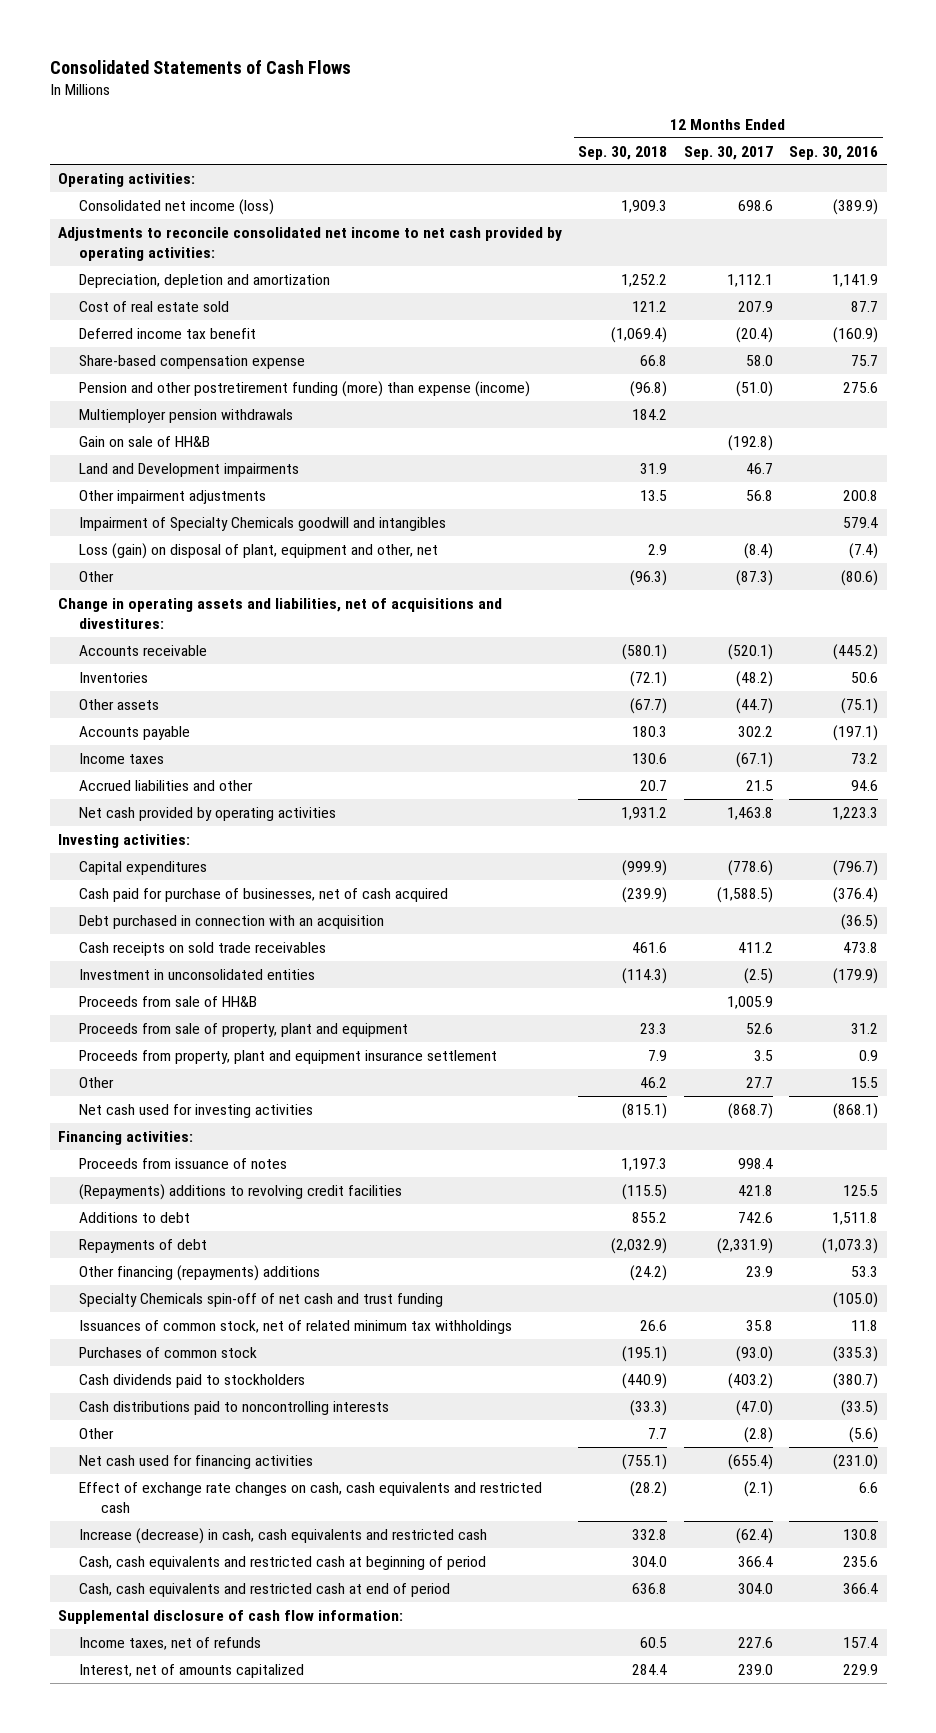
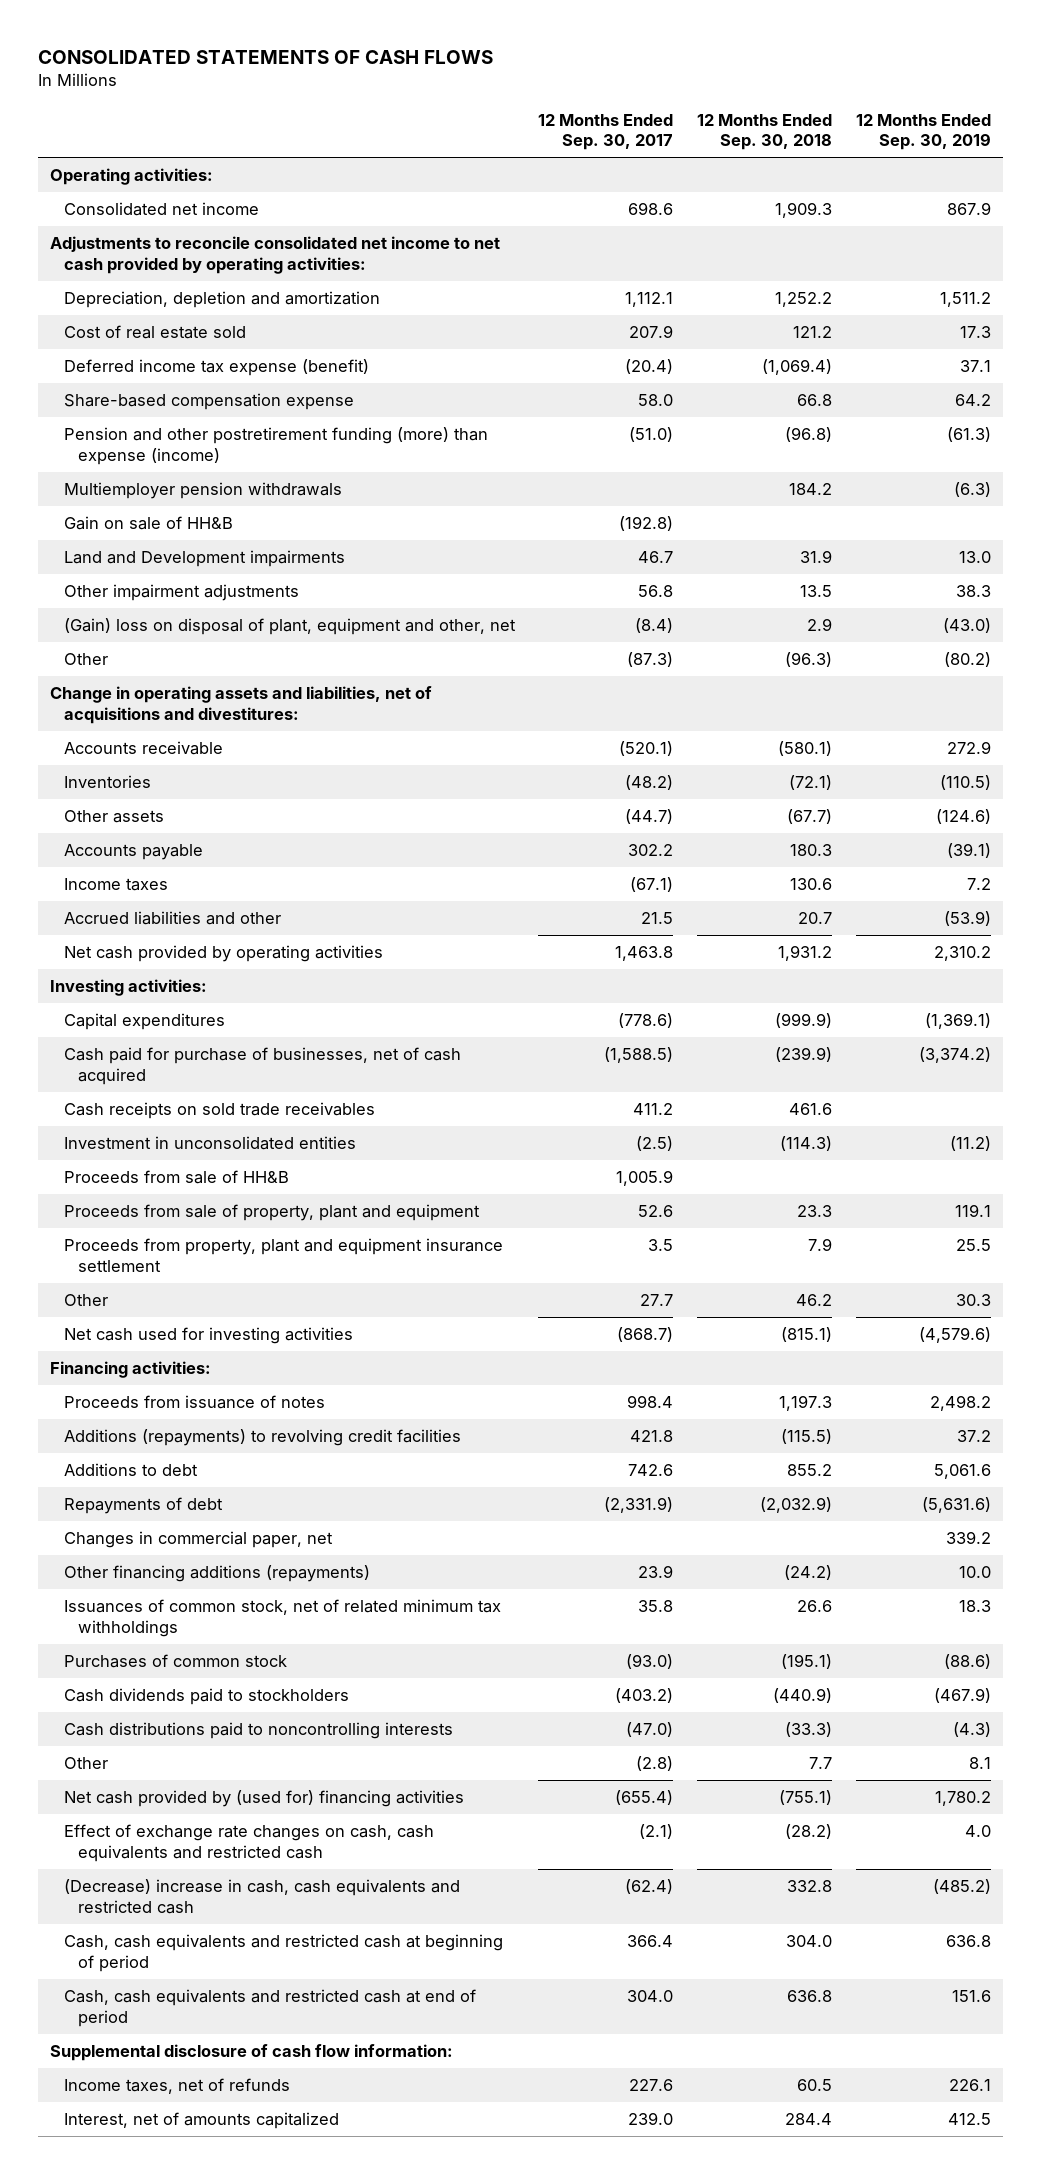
[49,60,351,75] Consolidated Statements of Cash Flows -> [37,49,493,64] CONSOLIDATED STATEMENTS OF CASH FLOWS
[789,145,879,160] Sep. 30, 2016 -> none
none -> [856,113,992,151] 12 Months Ended Sep. 30, 2019
[79,198,275,215] Consolidated net income (loss) -> [63,202,259,217] Consolidated net income
[79,327,257,339] Deferred income tax benefit -> [63,359,369,377] Deferred income tax expense (benefit)
[79,516,447,531] Impairment of Specialty Chemicals goodwill and intangibles -> none
[79,542,439,559] Loss (gain) on disposal of plant, equipment and other, net -> [63,618,516,636] (Gain) loss on disposal of plant, equipment and other, net
[79,914,385,929] Debt purchased in connection with an acquisition -> none
[79,1183,403,1200] (Repayments) additions to revolving credit facilities -> [63,1429,461,1447] Additions (repayments) to revolving credit facilities
[79,1292,444,1307] Specialty Chemicals spin-off of net cash and trust funding -> none
none -> [63,1531,333,1549] Changes in commercial paper, net
[79,1264,321,1281] Other financing (repayments) additions -> [63,1565,370,1583] Other financing additions (repayments)
[79,1454,314,1469] Net cash used for financing activities -> [63,1790,464,1808] Net cash provided by (used for) financing activities
[79,1527,488,1544] Increase (decrease) in cash, cash equivalents and restricted cash -> [63,1879,460,1914] (Decrease) increase in cash, cash equivalents and restricted cash

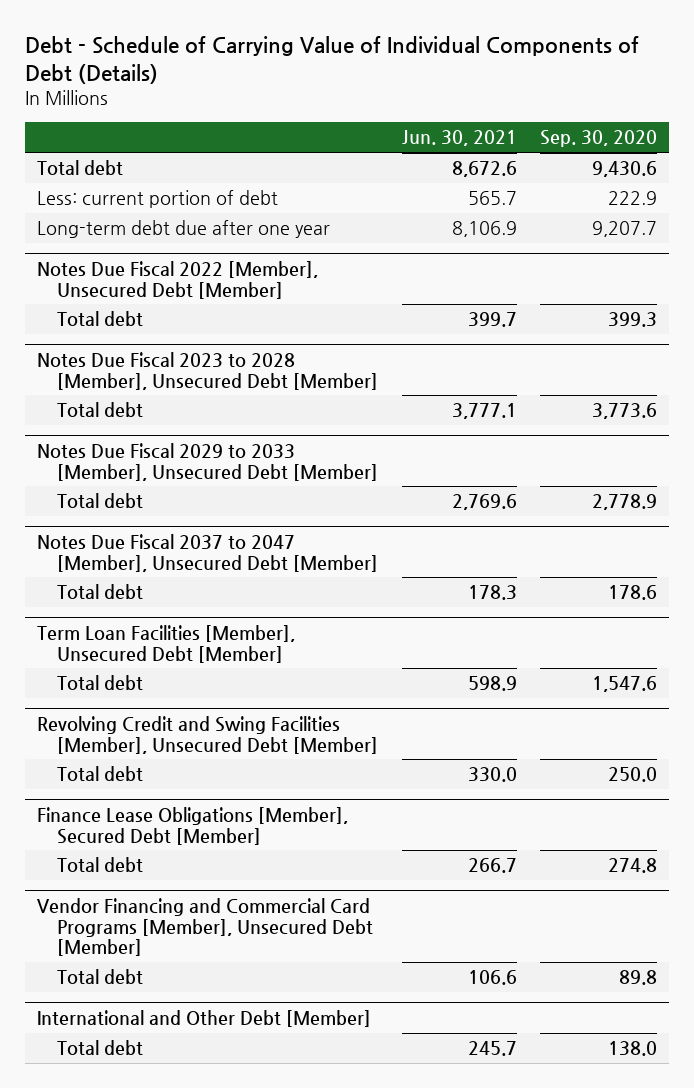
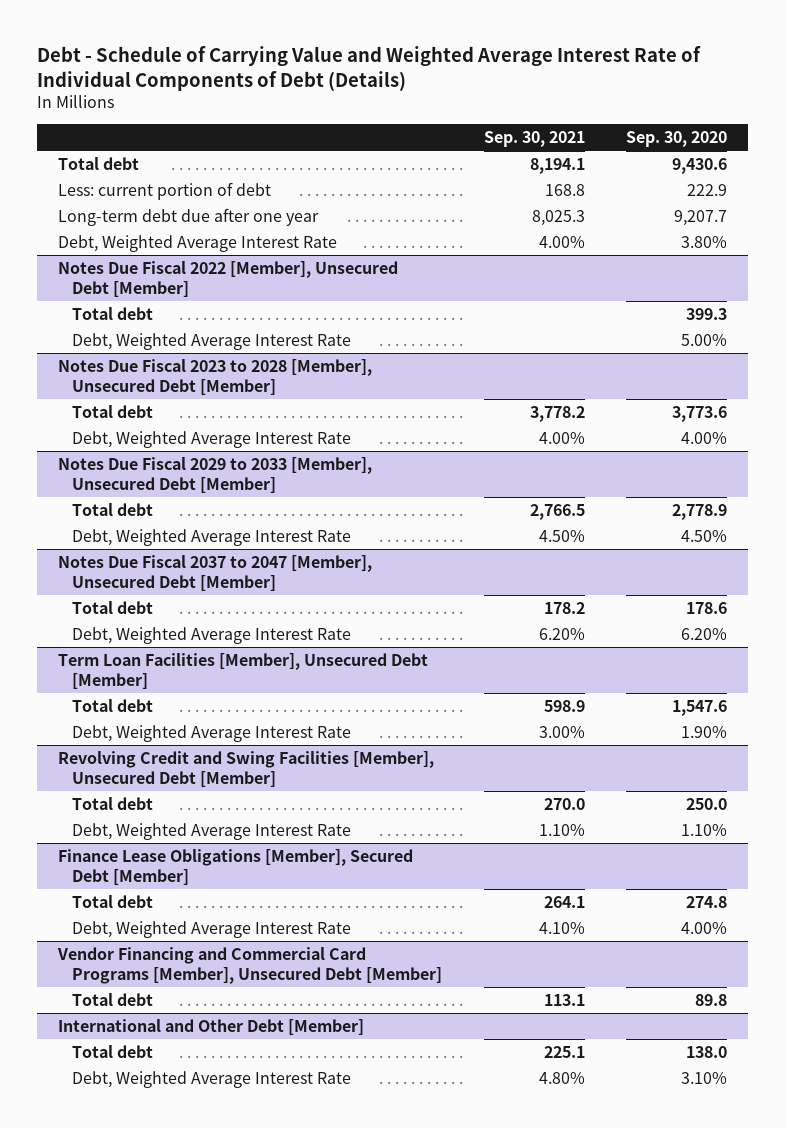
[24,36,639,85] Debt - Schedule of Carrying Value of Individual Components of Debt (Details) -> [37,45,702,91] Debt - Schedule of Carrying Value and Weighted Average Interest Rate of Individual Components of Debt (Details)
[401,130,517,147] Jun. 30, 2021 -> none
none -> [483,131,585,148] Sep. 30, 2021
none -> [58,234,338,252] Debt, Weighted Average Interest Rate
none -> [71,332,351,350] Debt, Weighted Average Interest Rate
none -> [71,430,351,448] Debt, Weighted Average Interest Rate
none -> [71,528,351,546] Debt, Weighted Average Interest Rate
none -> [71,626,351,644] Debt, Weighted Average Interest Rate
none -> [71,724,351,742] Debt, Weighted Average Interest Rate
none -> [71,822,351,840] Debt, Weighted Average Interest Rate
none -> [71,920,351,938] Debt, Weighted Average Interest Rate
none -> [71,1070,351,1088] Debt, Weighted Average Interest Rate

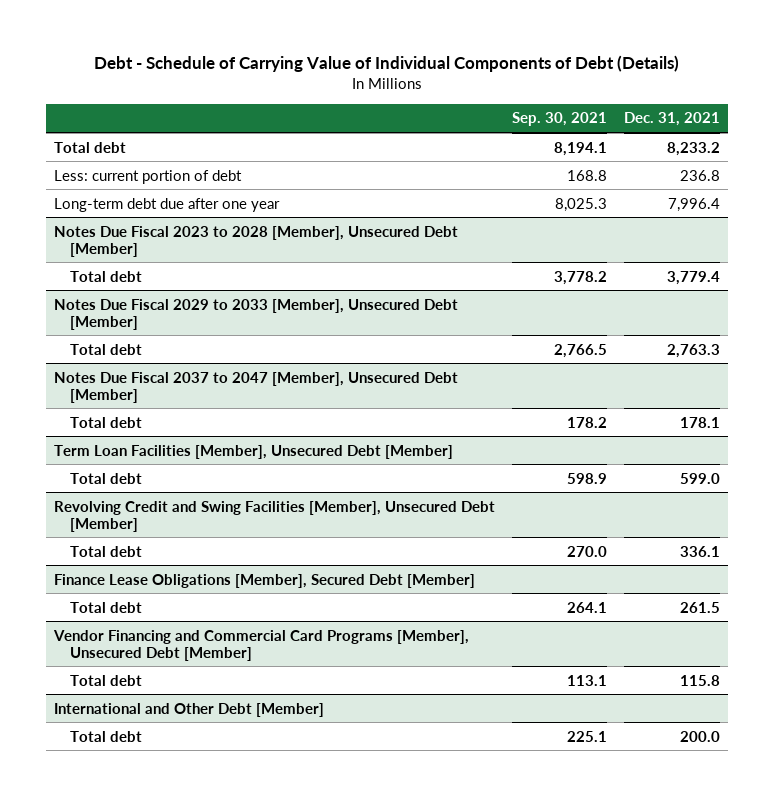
[37,45,702,91] Debt - Schedule of Carrying Value and Weighted Average Interest Rate of Individual Components of Debt (Details) -> [94,54,680,72] Debt - Schedule of Carrying Value of Individual Components of Debt (Details)
[626,131,728,148] Sep. 30, 2020 -> none
none -> [624,112,721,127] Dec. 31, 2021
[58,234,338,252] Debt, Weighted Average Interest Rate -> none
[58,260,399,298] Notes Due Fiscal 2022 [Member], Unsecured Debt [Member] -> none
[71,306,153,320] Total debt -> none
[71,332,351,350] Debt, Weighted Average Interest Rate -> none
[71,430,351,448] Debt, Weighted Average Interest Rate -> none
[71,528,351,546] Debt, Weighted Average Interest Rate -> none
[71,626,351,644] Debt, Weighted Average Interest Rate -> none
[71,724,351,742] Debt, Weighted Average Interest Rate -> none
[71,822,351,840] Debt, Weighted Average Interest Rate -> none
[71,920,351,938] Debt, Weighted Average Interest Rate -> none
[71,1070,351,1088] Debt, Weighted Average Interest Rate -> none

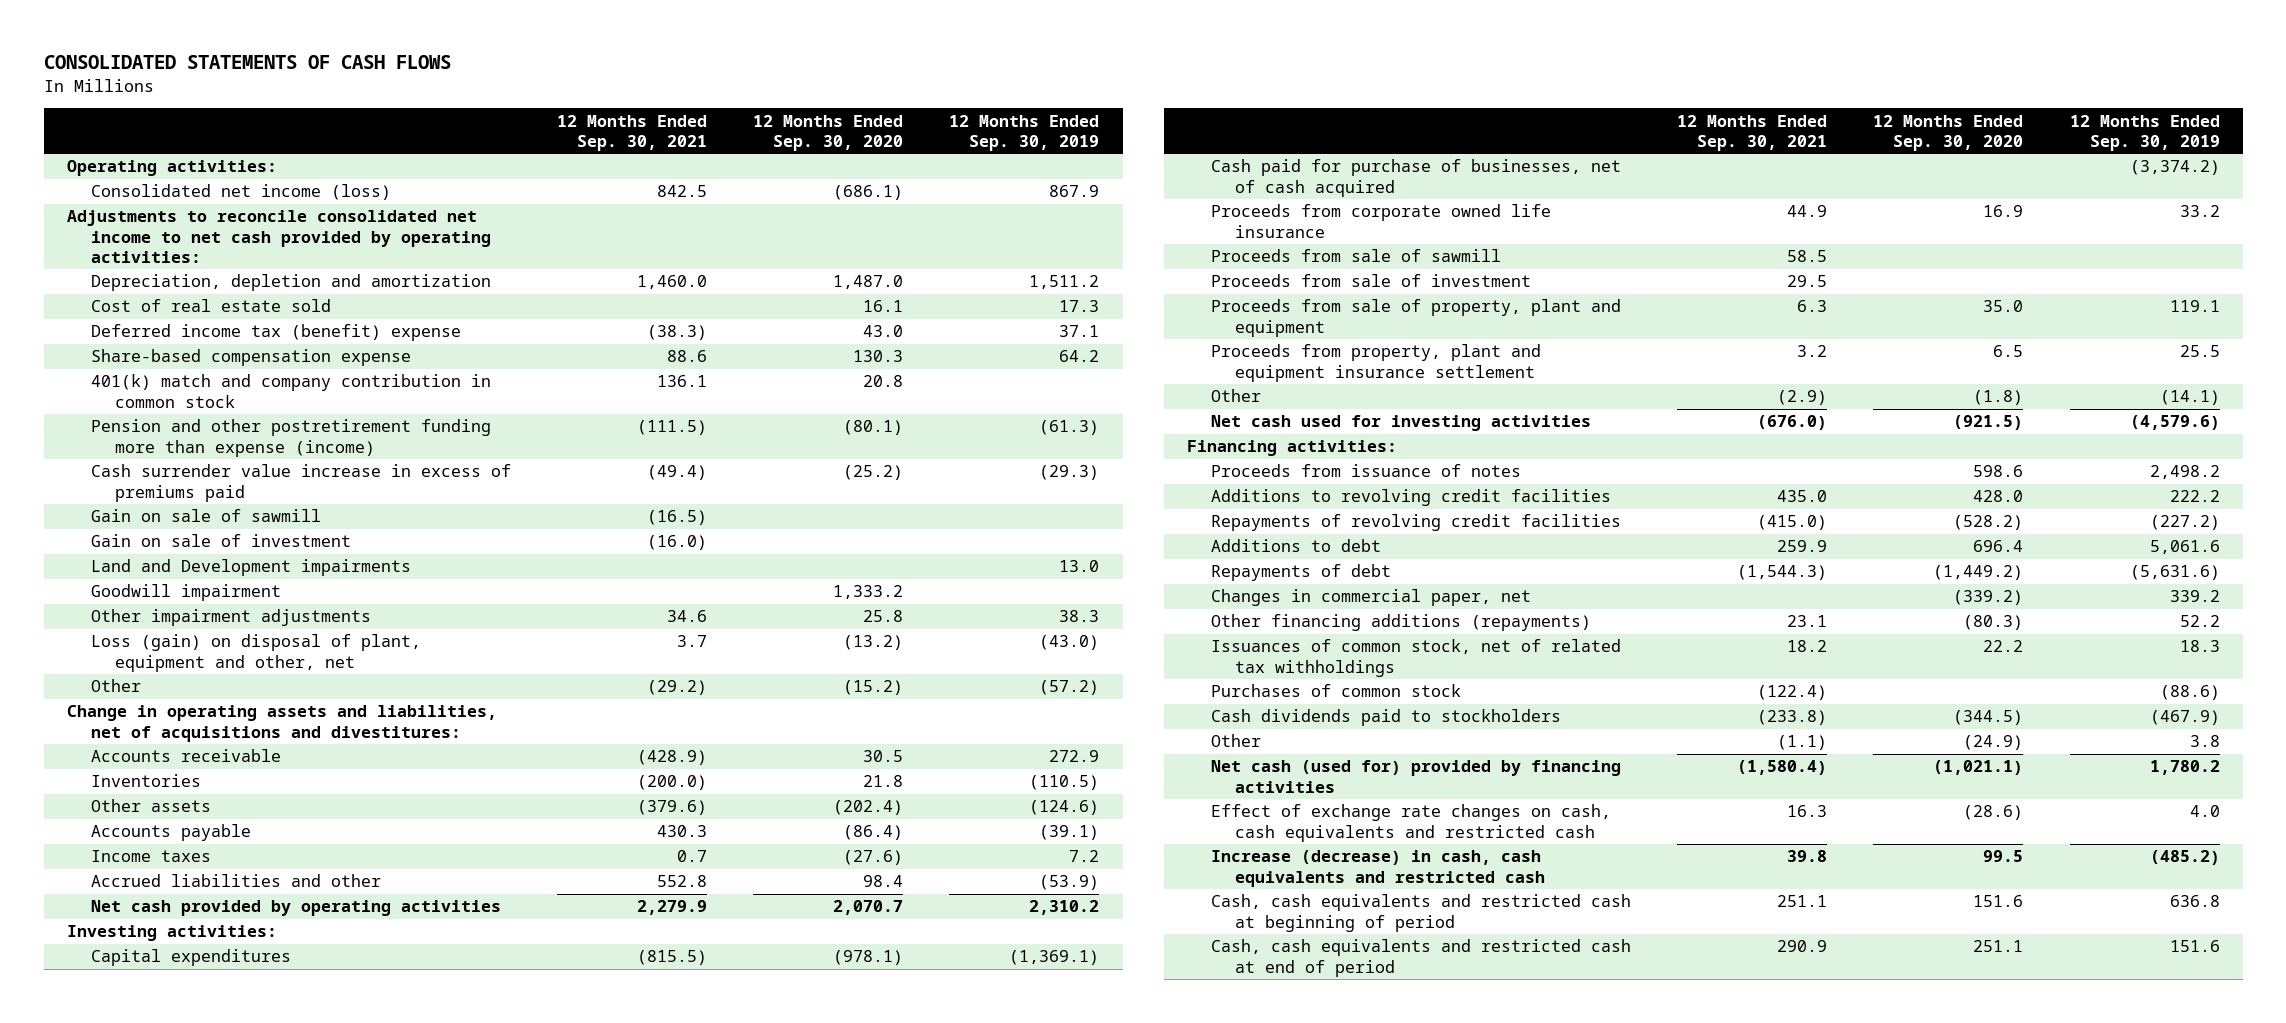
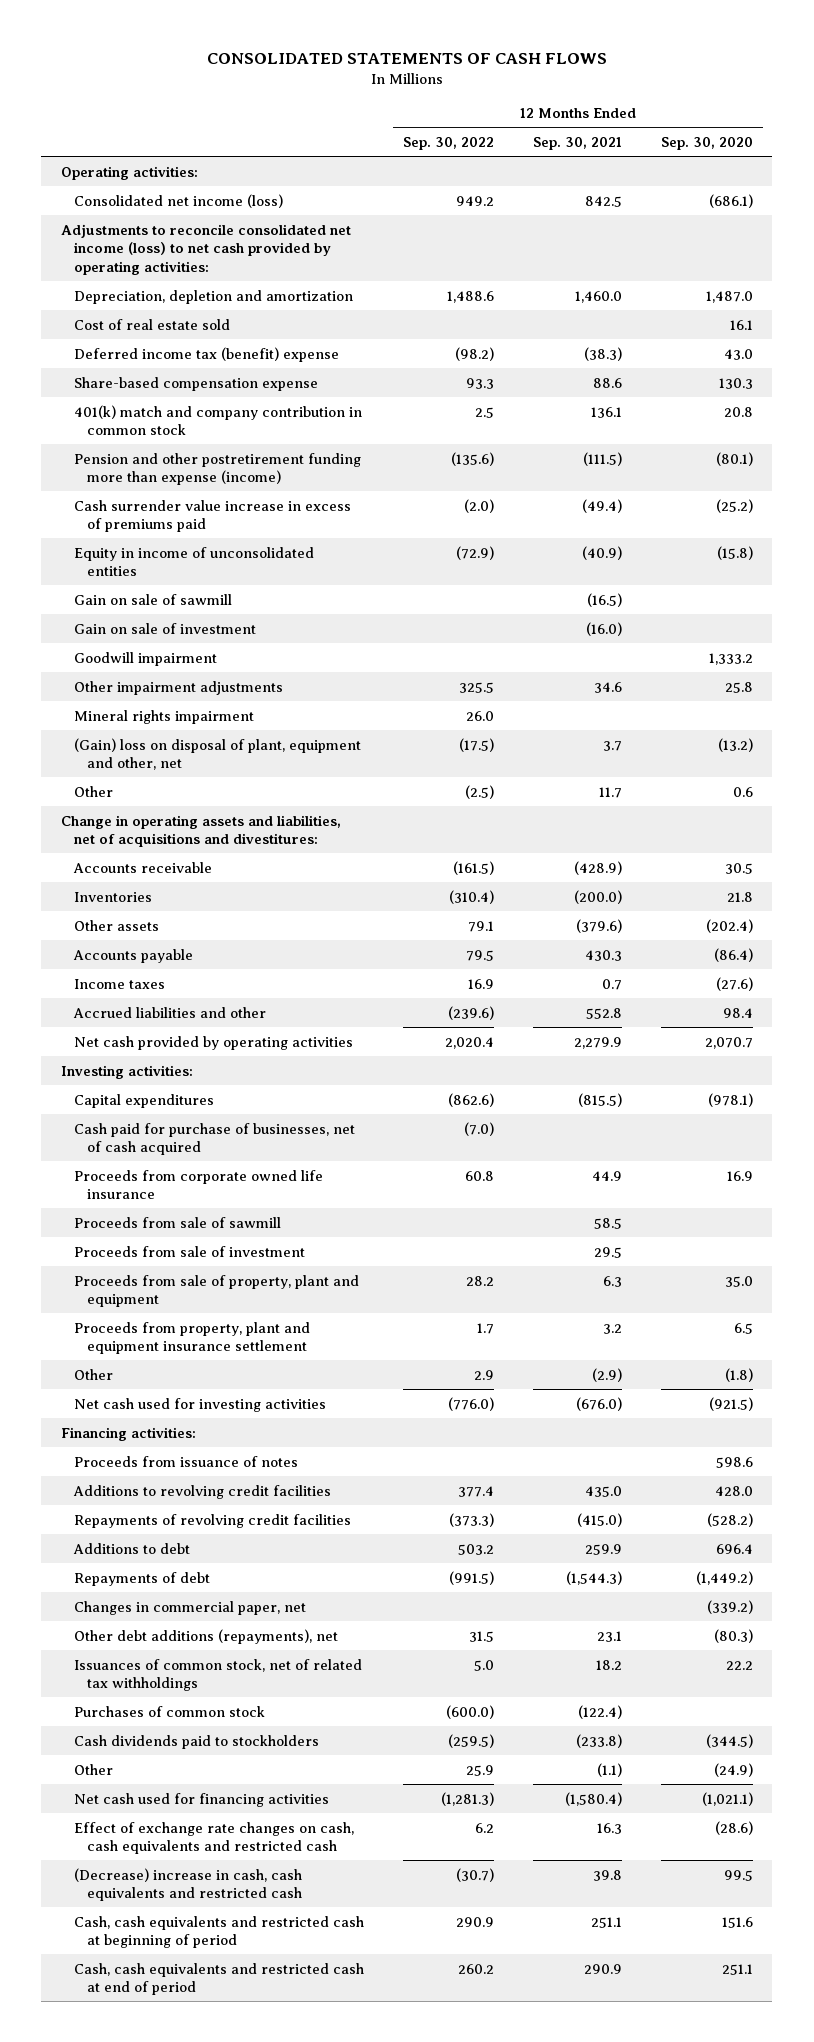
[949,114,1100,151] 12 Months Ended Sep. 30, 2019 -> none
none -> [402,137,494,151] Sep. 30, 2022
[66,210,491,263] Adjustments to reconcile consolidated net income to net cash provided by operating activities: -> [60,223,351,275] Adjustments to reconcile consolidated net income (loss) to net cash provided by operating activities:
none -> [73,546,314,577] Equity in income of unconsolidated entities
[90,559,411,577] Land and Development impairments -> none
none -> [73,709,254,724] Mineral rights impairment
[90,634,421,672] Loss (gain) on disposal of plant, equipment and other, net -> [73,737,361,771] (Gain) loss on disposal of plant, equipment and other, net
[646,680,707,696] (29.2) -> [598,786,622,798] 11.7
[843,680,904,696] (15.2) -> [732,786,753,797] 0.6
[1210,614,1591,632] Other financing additions (repayments) -> [73,1628,338,1644] Other debt additions (repayments), net
[1210,760,1621,793] Net cash (used for) provided by financing activities -> [73,1792,329,1807] Net cash used for financing activities
[1210,850,1545,887] Increase (decrease) in cash, cash equivalents and restricted cash -> [73,1867,302,1902] (Decrease) increase in cash, cash equivalents and restricted cash

